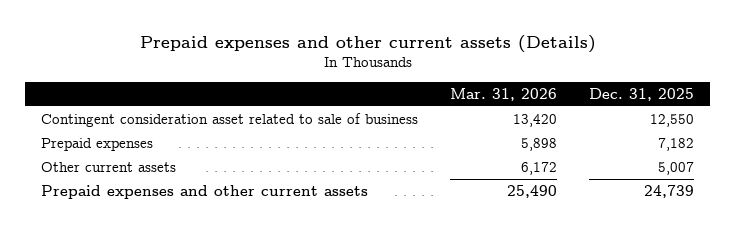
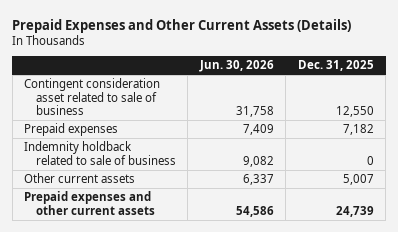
[139,34,596,53] Prepaid expenses and other current assets (Details) -> [12,18,352,33] Prepaid Expenses and Other Current Assets (Details)
[450,87,558,101] Mar. 31, 2026 -> none
none -> [198,60,274,73] Jun. 30, 2026
none -> [23,141,176,165] Indemnity holdback related to sale of business

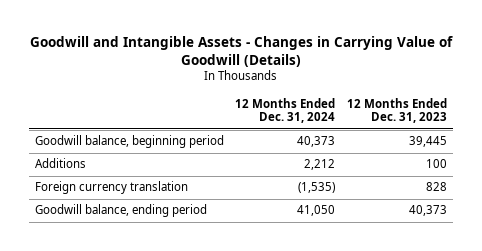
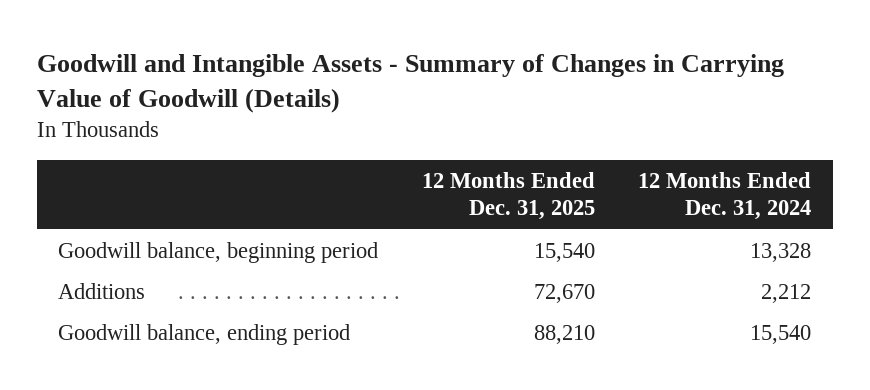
[29,35,453,67] Goodwill and Intangible Assets - Changes in Carrying Value of Goodwill (Details) -> [36,53,784,113] Goodwill and Intangible Assets - Summary of Changes in Carrying Value of Goodwill (Details)
[347,97,448,124] 12 Months Ended Dec. 31, 2023 -> none
none -> [421,171,595,221] 12 Months Ended Dec. 31, 2025
[297,136,336,148] 40,373 -> [750,242,812,262] 13,328
[34,181,188,195] Foreign currency translation -> none
[297,205,336,217] 41,050 -> [750,324,812,344] 15,540

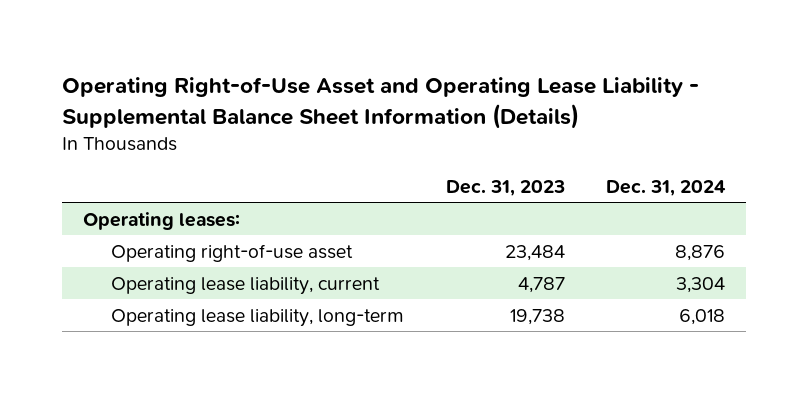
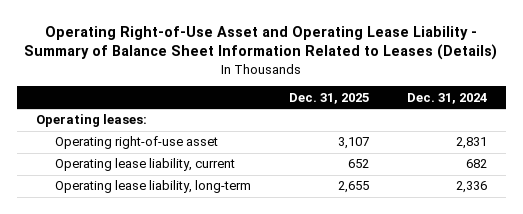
[62,77,700,129] Operating Right-of-Use Asset and Operating Lease Liability - Supplemental Balance Sheet Information (Details) -> [24,25,498,61] Operating Right-of-Use Asset and Operating Lease Liability - Summary of Balance Sheet Information Related to Leases (Details)
[445,179,565,196] Dec. 31, 2023 -> none
none -> [289,92,370,104] Dec. 31, 2025
[675,244,726,261] 8,876 -> [456,137,488,150] 2,831
[676,276,726,293] 3,304 -> [466,159,488,169] 682
[679,308,726,325] 6,018 -> [456,181,488,194] 2,336

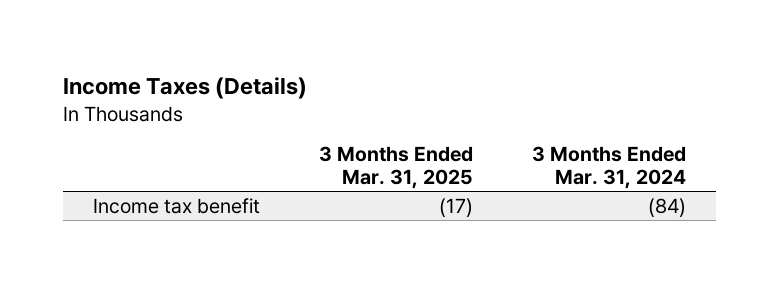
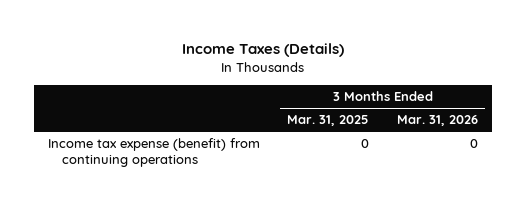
[532,146,687,190] 3 Months Ended Mar. 31, 2024 -> none
none -> [396,115,478,127] Mar. 31, 2026
[92,197,260,214] Income tax benefit -> [47,138,260,168] Income tax expense (benefit) from continuing operations
[438,197,473,217] (17) -> [361,139,370,149] 0

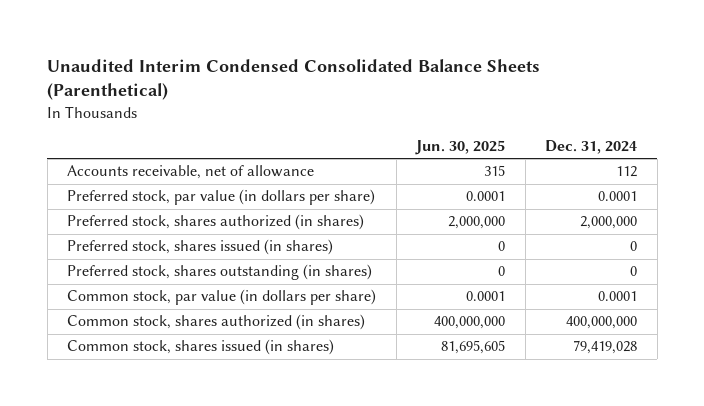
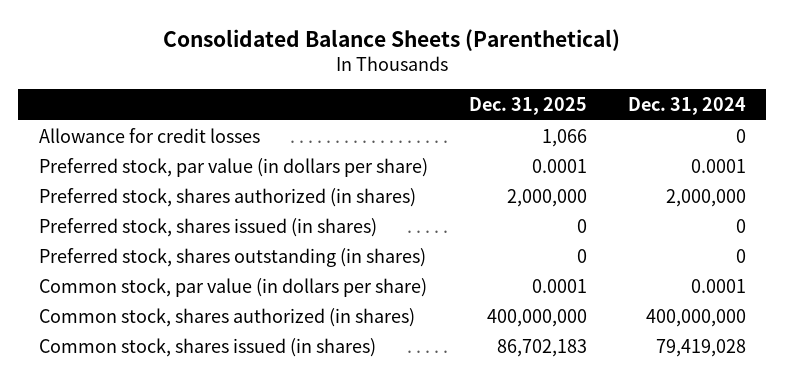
[47,58,541,101] Unaudited Interim Condensed Consolidated Balance Sheets (Parenthetical) -> [163,28,621,51] Consolidated Balance Sheets (Parenthetical)
[415,139,506,155] Jun. 30, 2025 -> none
none -> [468,97,587,116] Dec. 31, 2025
[67,165,315,180] Accounts receivable, net of allowance -> none
none -> [38,127,260,143] Allowance for credit losses

